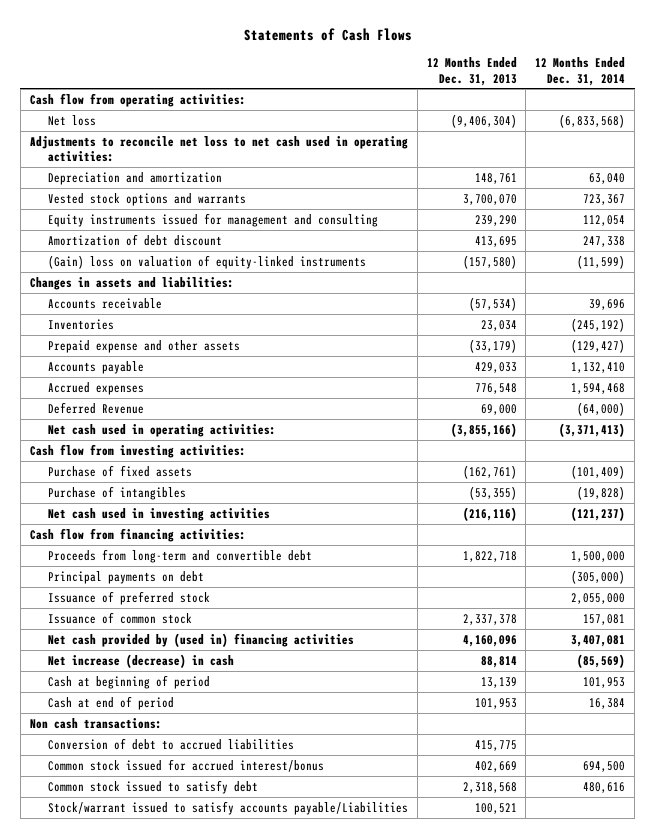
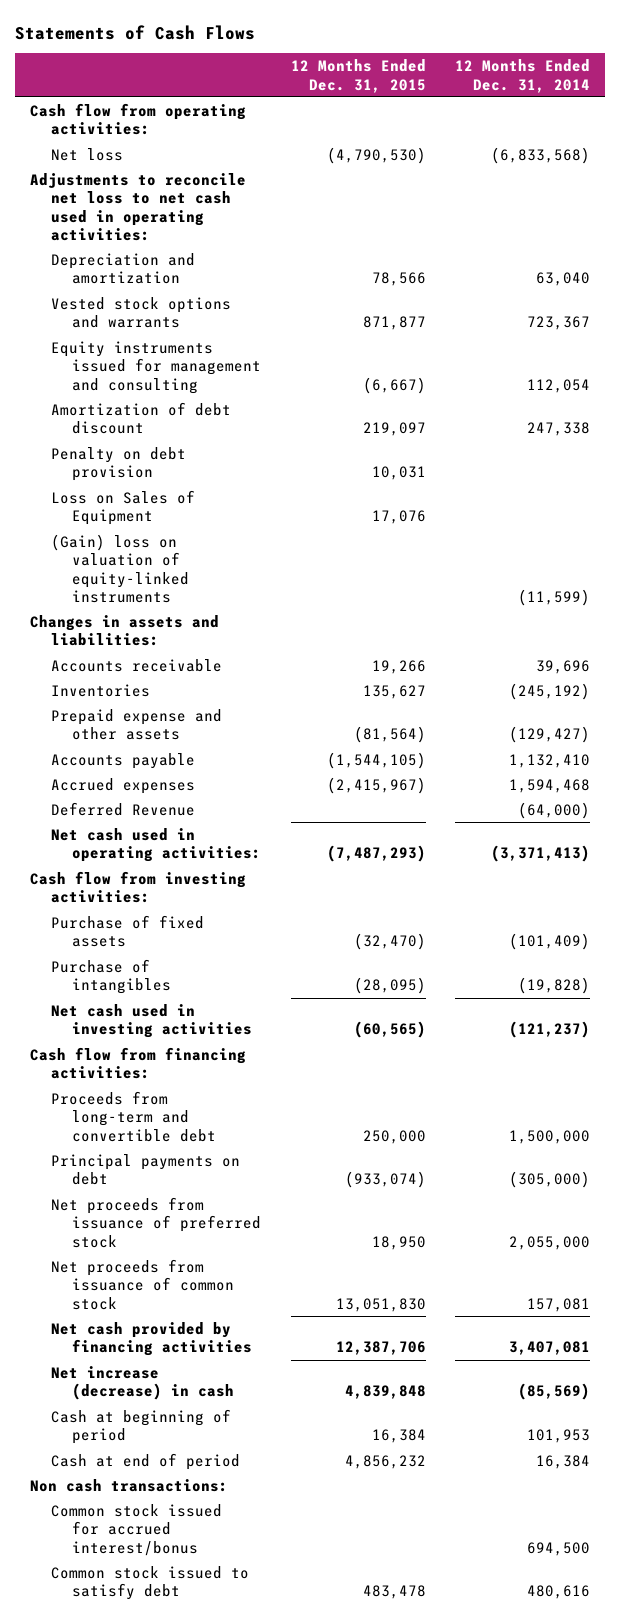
[426,57,517,86] 12 Months Ended Dec. 31, 2013 -> none
none -> [290,59,426,93] 12 Months Ended Dec. 31, 2015
none -> [51,446,187,482] Penalty on debt provision
none -> [51,489,196,526] Loss on Sales of Equipment
[47,590,210,605] Issuance of preferred stock -> [51,1196,261,1248] Net proceeds from issuance of preferred stock
[47,611,192,624] Issuance of common stock -> [51,1258,234,1310] Net proceeds from issuance of common stock
[47,632,354,647] Net cash provided by (used in) financing activities -> [51,1321,252,1357] Net cash provided by financing activities
[47,737,294,750] Conversion of debt to accrued liabilities -> none
[47,800,408,815] Stock/warrant issued to satisfy accounts payable/Liabilities -> none

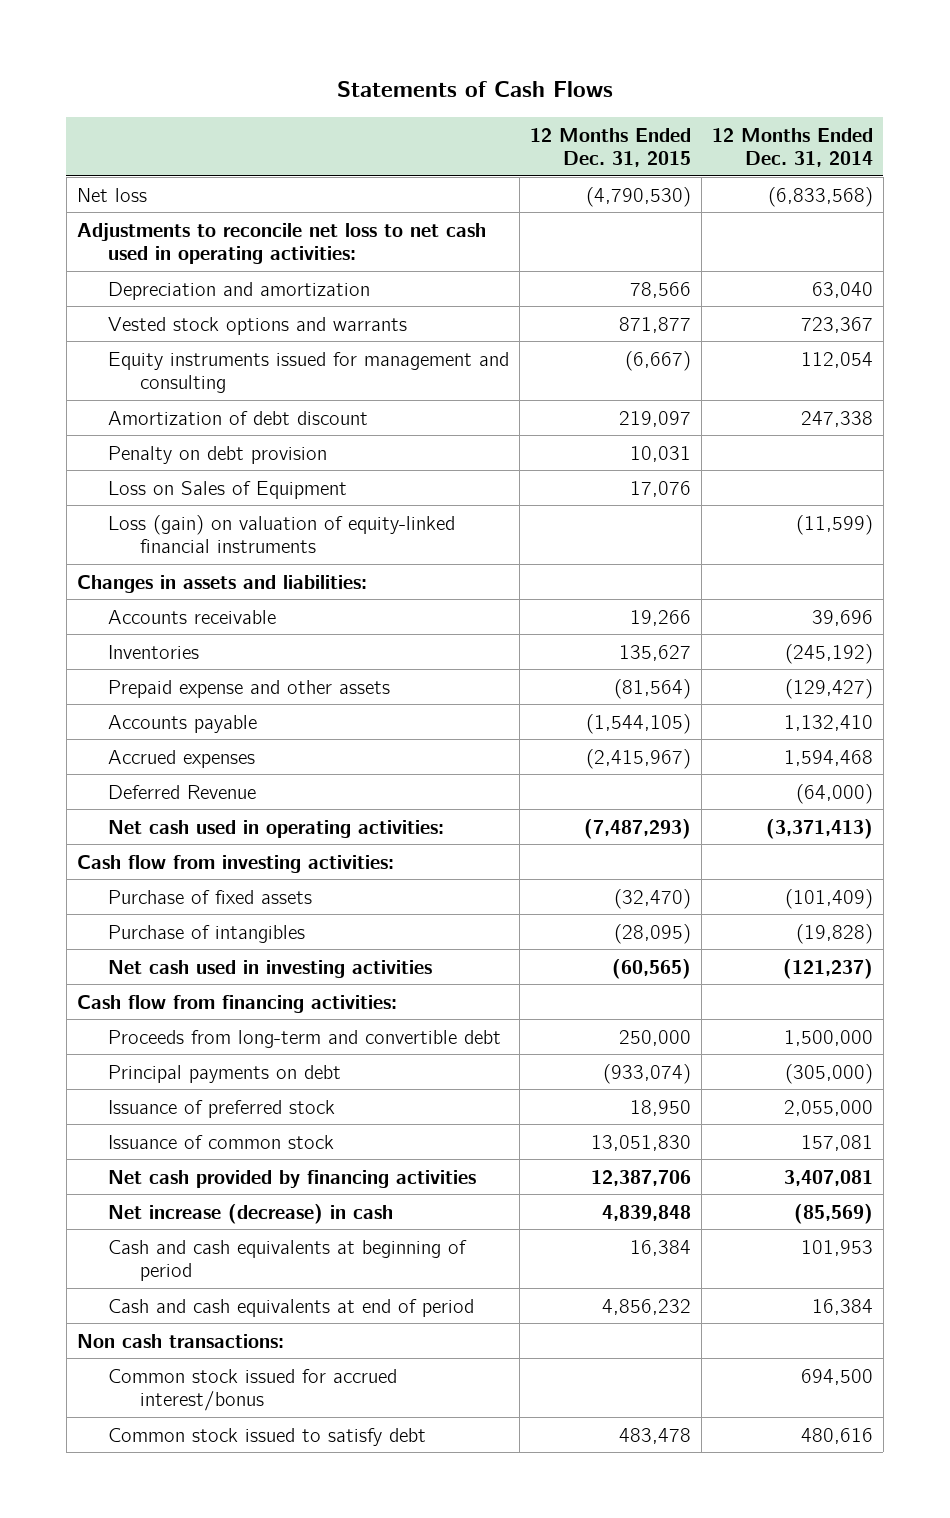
[30,102,247,136] Cash flow from operating activities: -> none
[51,533,189,603] (Gain) loss on valuation of equity-linked instruments -> [108,514,456,554] Loss (gain) on valuation of equity-linked financial instruments
[51,1196,261,1248] Net proceeds from issuance of preferred stock -> [108,1099,336,1118] Issuance of preferred stock
[51,1258,234,1310] Net proceeds from issuance of common stock -> [108,1134,335,1149] Issuance of common stock
[51,1408,232,1445] Cash at beginning of period -> [108,1239,468,1282] Cash and cash equivalents at beginning of period
[51,1452,241,1470] Cash at end of period -> [108,1298,475,1317] Cash and cash equivalents at end of period

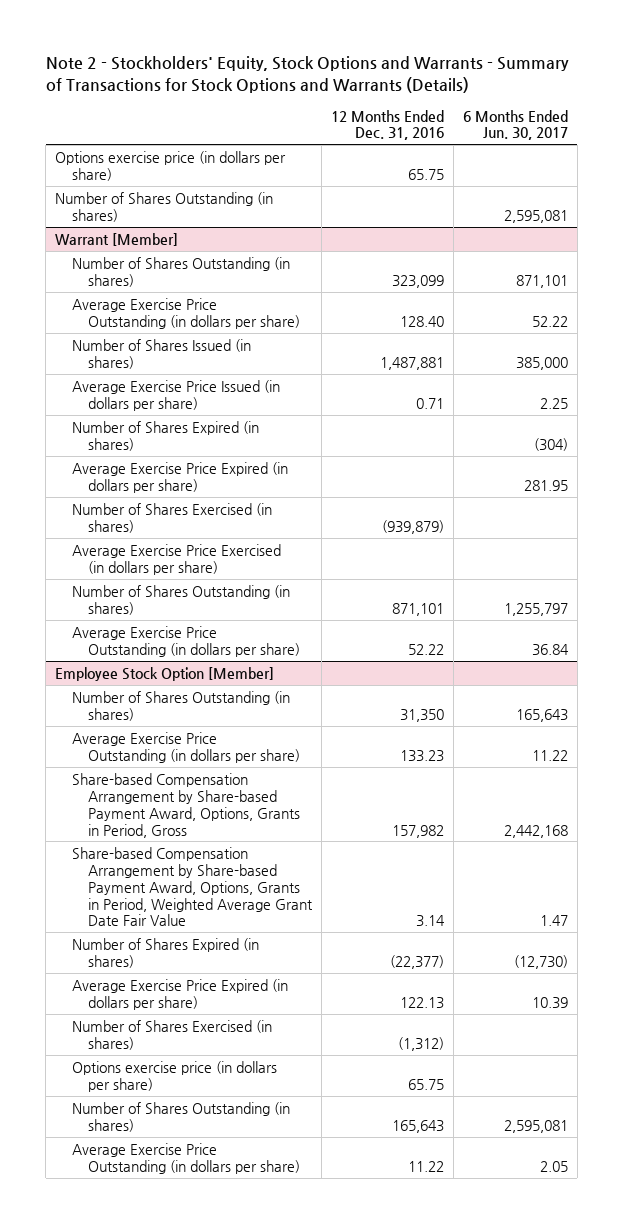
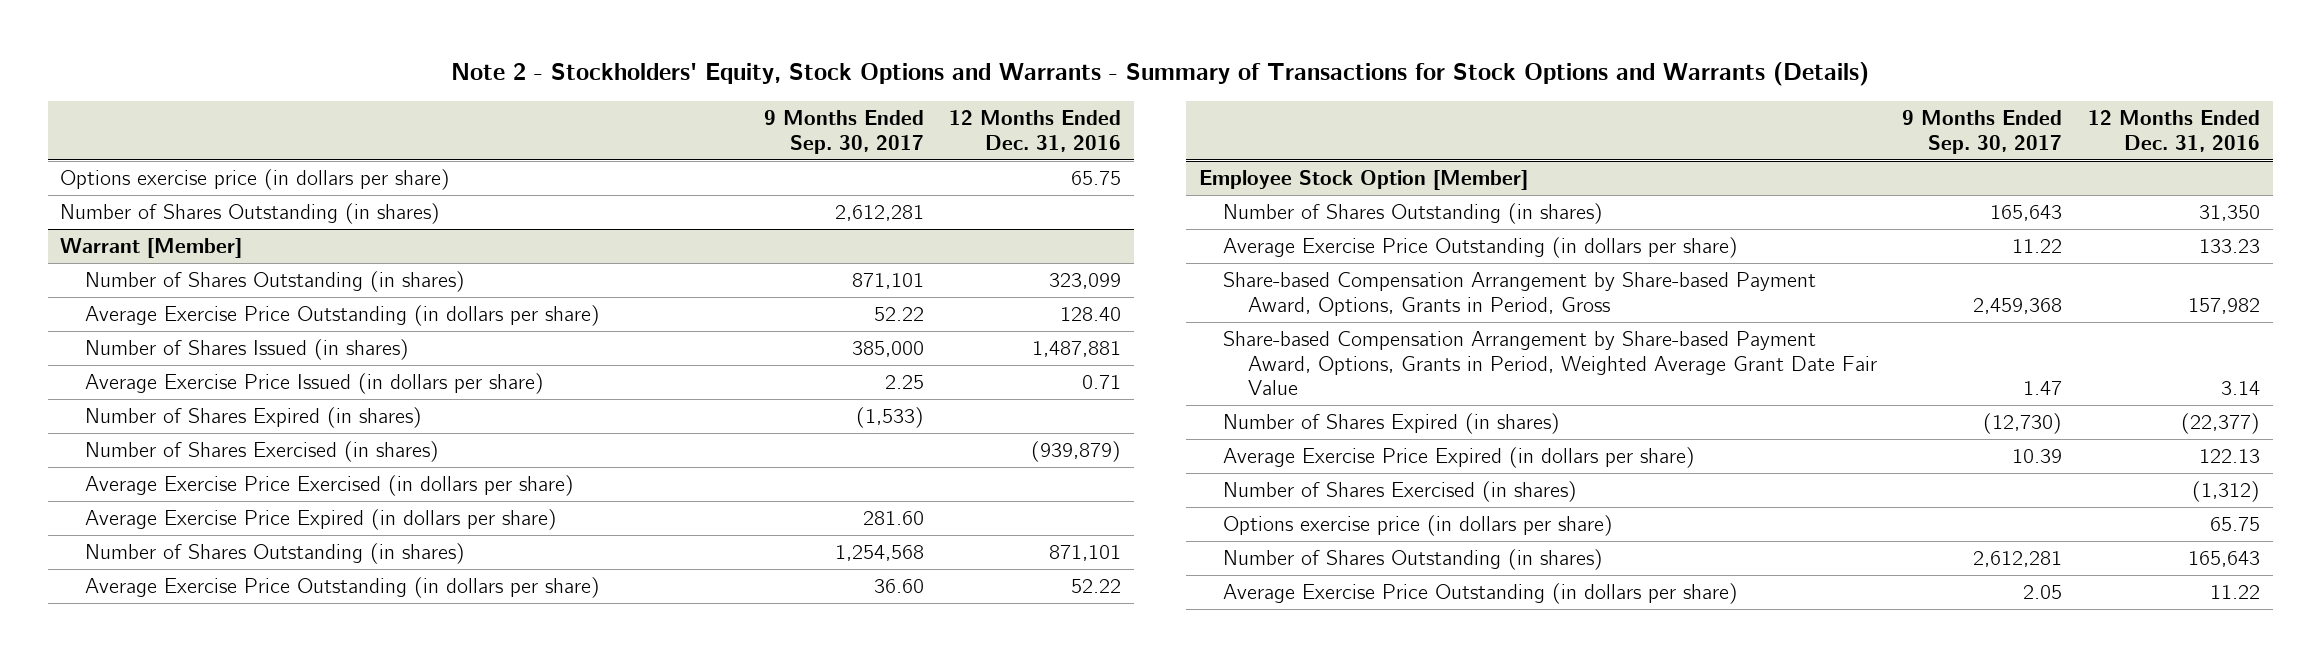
[462,109,568,141] 6 Months Ended Jun. 30, 2017 -> none
none -> [763,110,924,154] 9 Months Ended Sep. 30, 2017
[71,461,288,493] Average Exercise Price Expired (in dollars per share) -> [84,509,557,531] Average Exercise Price Expired (in dollars per share)

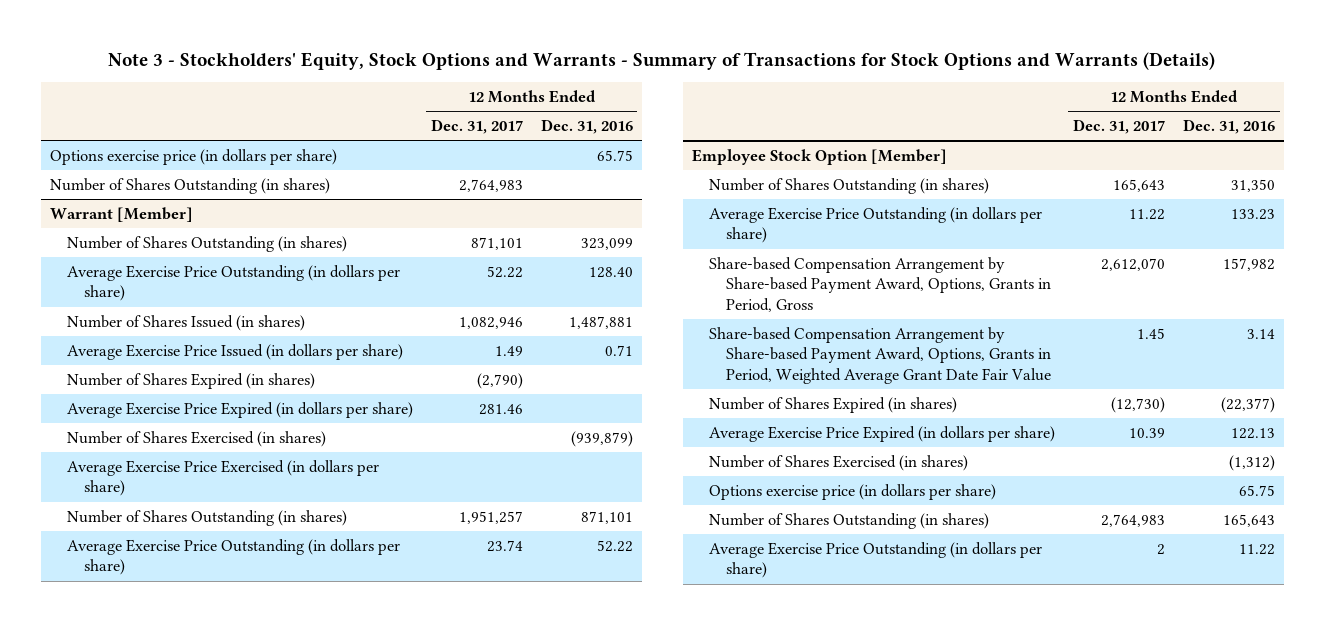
[451,62,1870,87] Note 2 - Stockholders' Equity, Stock Options and Warrants - Summary of Transactions for Stock Options and Warrants (Details) -> [108,51,1216,70] Note 3 - Stockholders' Equity, Stock Options and Warrants - Summary of Transactions for Stock Options and Warrants (Details)
[763,110,924,154] 9 Months Ended Sep. 30, 2017 -> none
none -> [430,119,523,135] Dec. 31, 2017
[84,509,557,531] Average Exercise Price Expired (in dollars per share) -> [66,401,413,418] Average Exercise Price Expired (in dollars per share)

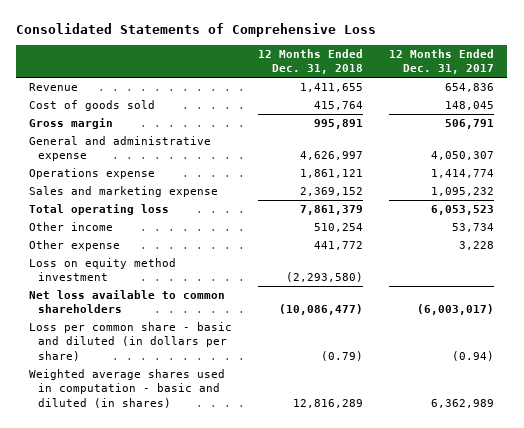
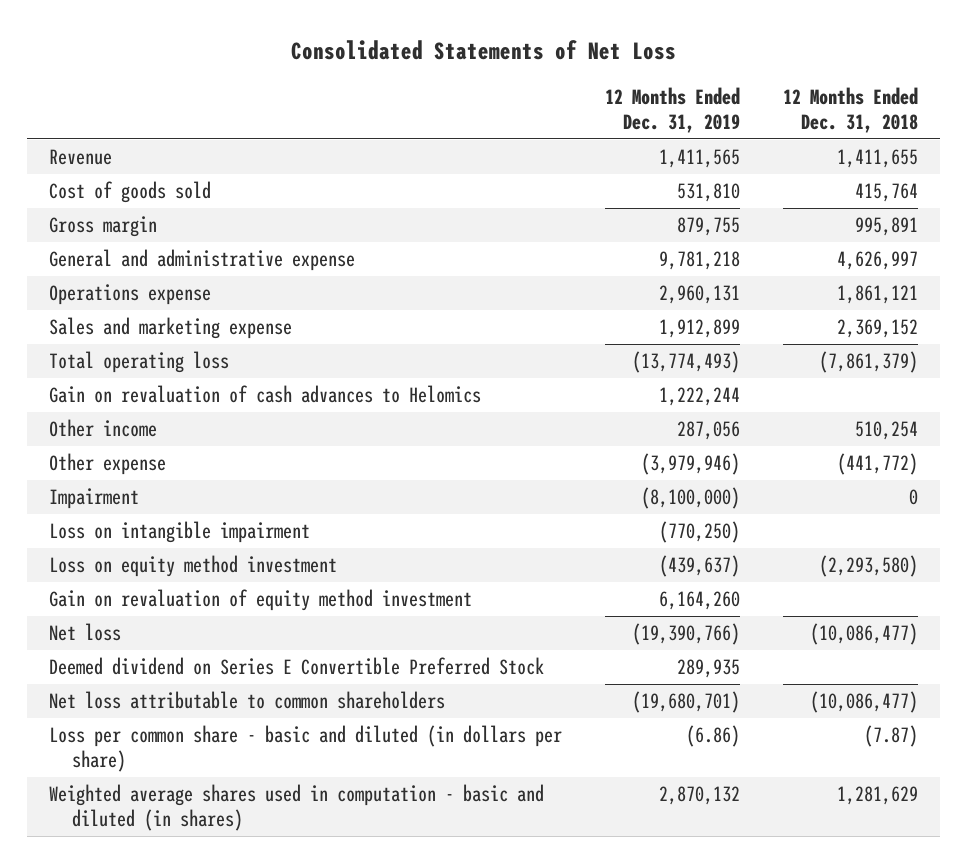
[16,22,377,37] Consolidated Statements of Comprehensive Loss -> [290,40,676,61] Consolidated Statements of Net Loss
[389,49,495,75] 12 Months Ended Dec. 31, 2017 -> none
none -> [605,86,741,134] 12 Months Ended Dec. 31, 2019
[300,205,364,216] 7,861,379 -> [819,351,919,374] (7,861,379)
none -> [48,385,481,404] Gain on revaluation of cash advances to Helomics
[314,241,364,251] 441,772 -> [837,453,919,476] (441,772)
none -> [48,488,139,510] Impairment
none -> [48,521,310,544] Loss on intangible impairment
none -> [48,589,472,612] Gain on revaluation of equity method investment
none -> [48,623,121,642] Net loss
none -> [48,657,544,676] Deemed dividend on Series E Convertible Preferred Stock
[29,290,226,314] Net loss available to common shareholders -> [48,691,445,710] Net loss attributable to common shareholders
[321,350,364,361] (0.79) -> [864,725,919,748] (7.87)
[293,398,364,408] 12,816,289 -> [837,786,919,806] 1,281,629

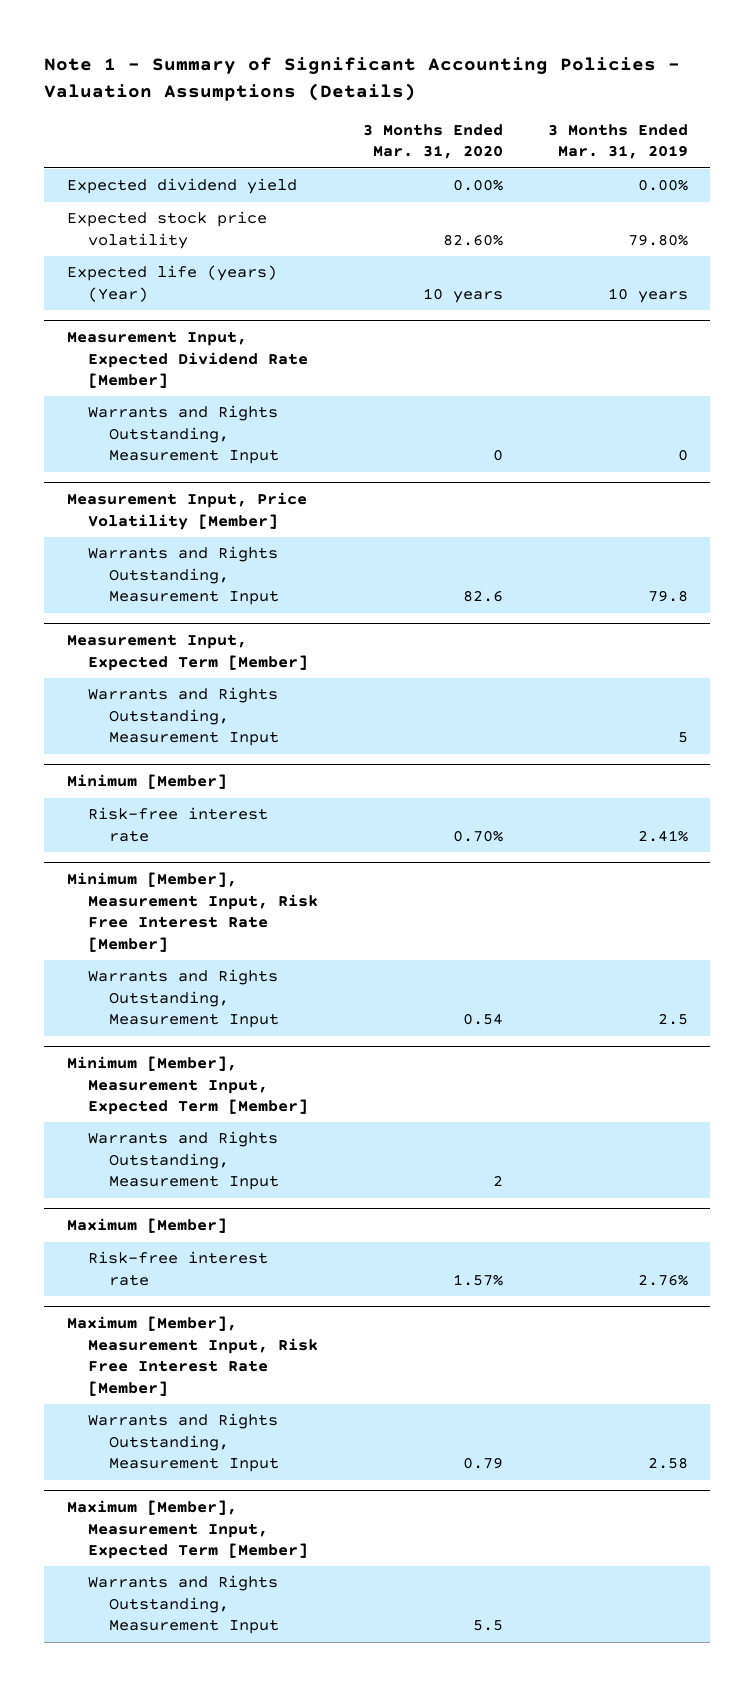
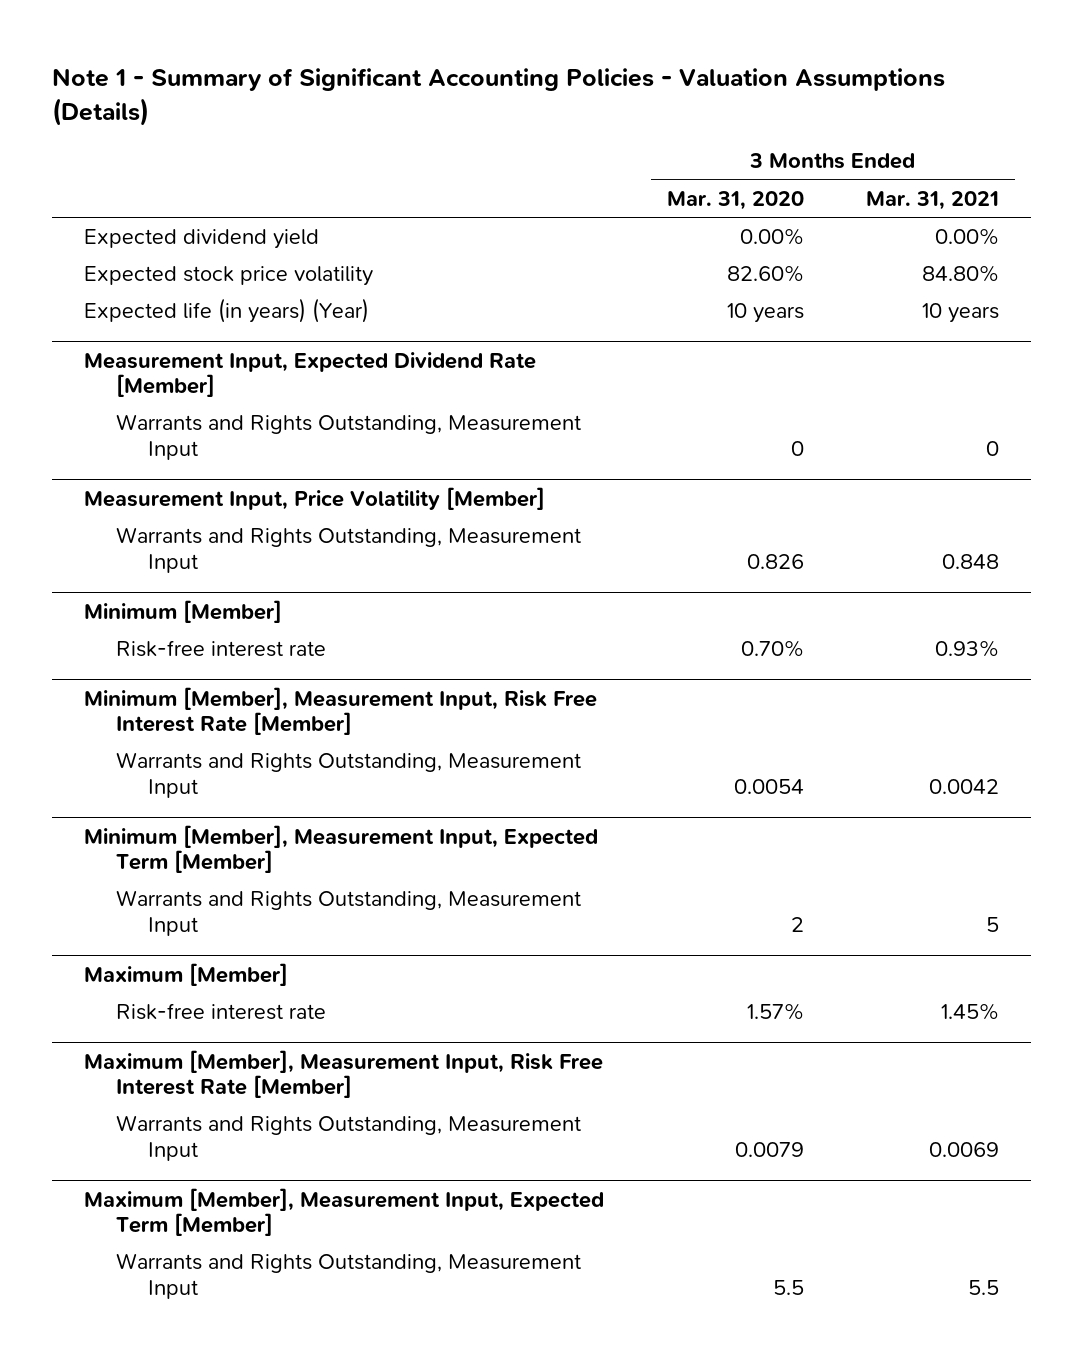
[547,123,688,160] 3 Months Ended Mar. 31, 2019 -> none
none -> [866,190,1000,210] Mar. 31, 2021
[66,265,277,302] Expected life (years) (Year) -> [83,298,369,324] Expected life (in years) (Year)
[66,634,308,671] Measurement Input, Expected Term [Member] -> none
[87,687,280,747] Warrants and Rights Outstanding, Measurement Input -> none
[462,590,503,603] 82.6 -> [746,553,804,569] 0.826
[462,1013,503,1026] 0.54 -> [733,778,804,794] 0.0054
[462,1457,503,1470] 0.79 -> [734,1141,804,1157] 0.0079

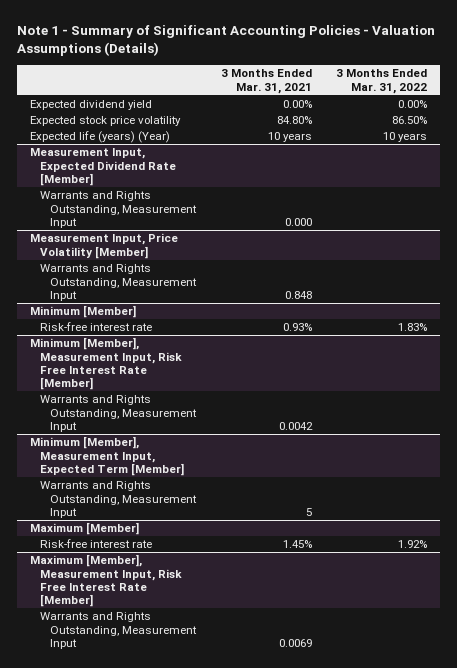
[666,190,804,210] Mar. 31, 2020 -> none
none -> [336,69,428,94] 3 Months Ended Mar. 31, 2022
[83,298,369,324] Expected life (in years) (Year) -> [29,131,170,144] Expected life (years) (Year)
[986,440,1000,456] 0 -> [284,218,312,227] 0.000
[83,1187,604,1237] Maximum [Member], Measurement Input, Expected Term [Member] -> none
[115,1253,581,1299] Warrants and Rights Outstanding, Measurement Input -> none

